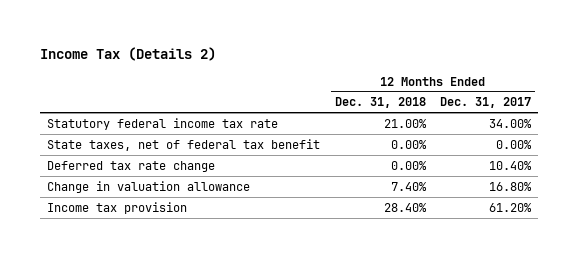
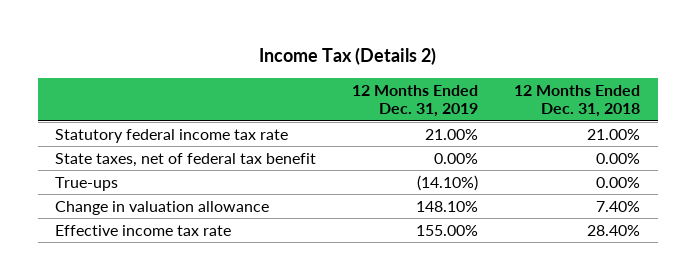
[439,97,531,109] Dec. 31, 2017 -> none
none -> [352,84,479,118] 12 Months Ended Dec. 31, 2019
[47,160,216,172] Deferred tax rate change -> [55,176,119,191] True-ups
[47,201,188,214] Income tax provision -> [55,224,232,236] Effective income tax rate

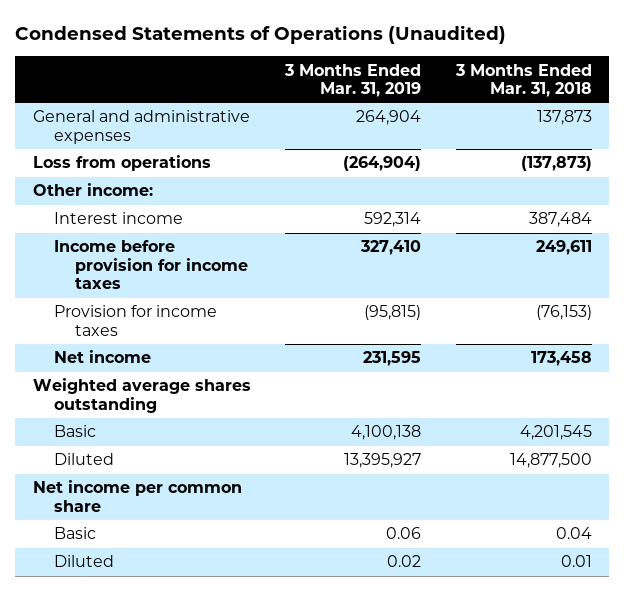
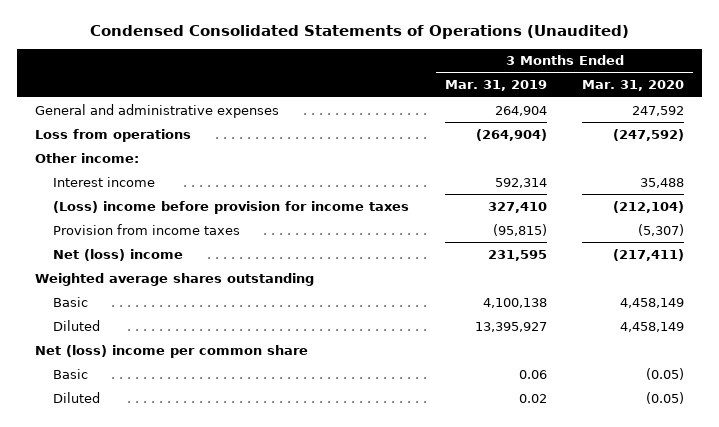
[15,25,507,45] Condensed Statements of Operations (Unaudited) -> [89,25,629,40] Condensed Consolidated Statements of Operations (Unaudited)
[454,63,592,98] 3 Months Ended Mar. 31, 2018 -> none
none -> [582,80,685,92] Mar. 31, 2020
[53,240,248,290] Income before provision for income taxes -> [52,200,409,214] (Loss) income before provision for income taxes
[53,305,217,336] Provision for income taxes -> [52,223,240,235] Provision from income taxes
[53,350,151,364] Net income -> [52,248,183,261] Net (loss) income
[32,480,242,512] Net income per common share -> [34,344,308,358] Net (loss) income per common share

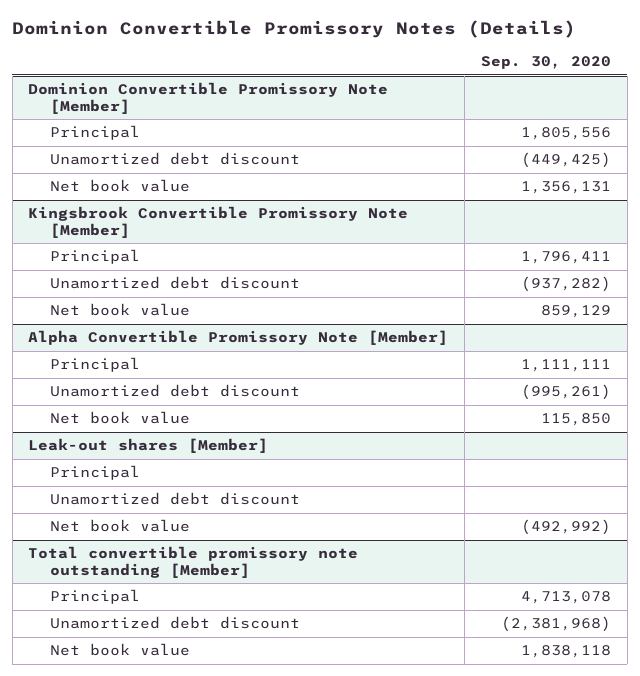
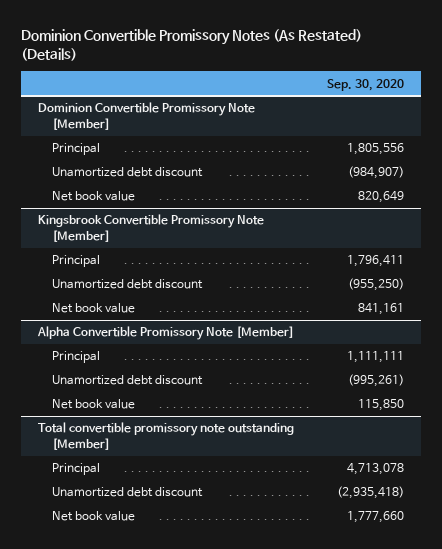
[12,20,577,39] Dominion Convertible Promissory Notes (Details) -> [21,29,363,62] Dominion Convertible Promissory Notes (As Restated) (Details)
[521,152,612,169] (449,425) -> [347,166,404,180] (984,907)
[521,181,612,195] 1,356,131 -> [357,191,404,204] 820,649
[521,276,612,293] (937,282) -> [347,278,404,292] (955,250)
[541,305,612,319] 859,129 -> [357,303,404,316] 841,161
[28,438,269,454] Leak-out shares [Member] -> none
[49,465,140,481] Principal -> none
[49,492,300,506] Unamortized debt discount -> none
[49,519,190,533] Net book value -> none
[501,616,612,633] (2,381,968) -> [336,486,404,500] (2,935,418)
[521,645,612,659] 1,838,118 -> [346,511,404,524] 1,777,660

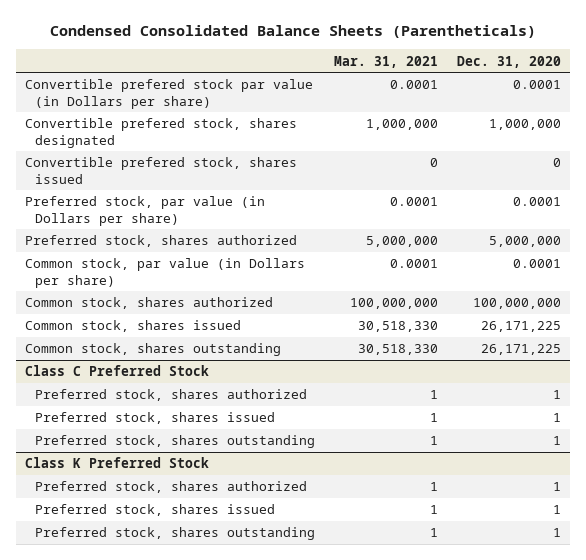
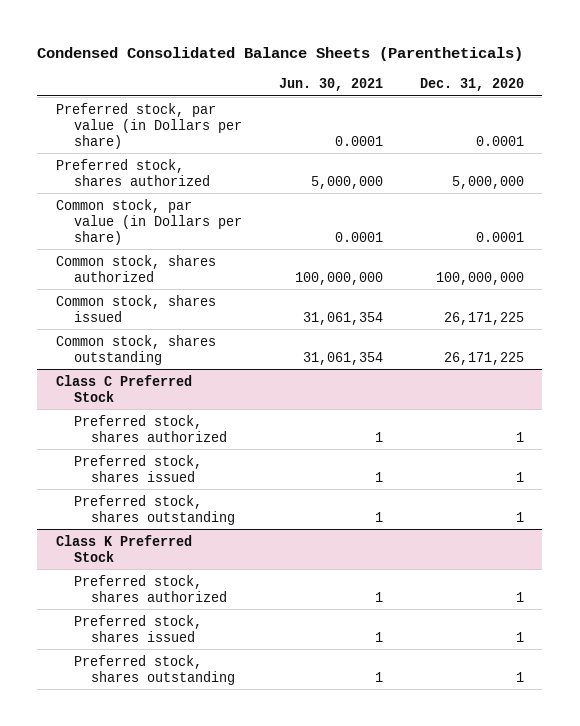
[333,55,438,68] Mar. 31, 2021 -> none
none -> [278,77,383,91] Jun. 30, 2021
[25,79,314,109] Convertible prefered stock par value (in Dollars per share) -> none
[25,118,298,148] Convertible prefered stock, shares designated -> none
[25,157,298,184] Convertible prefered stock, shares issued -> none

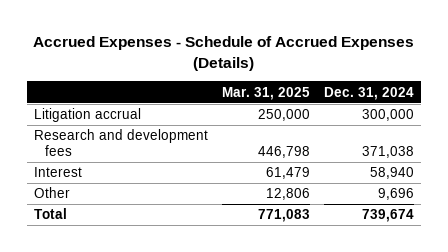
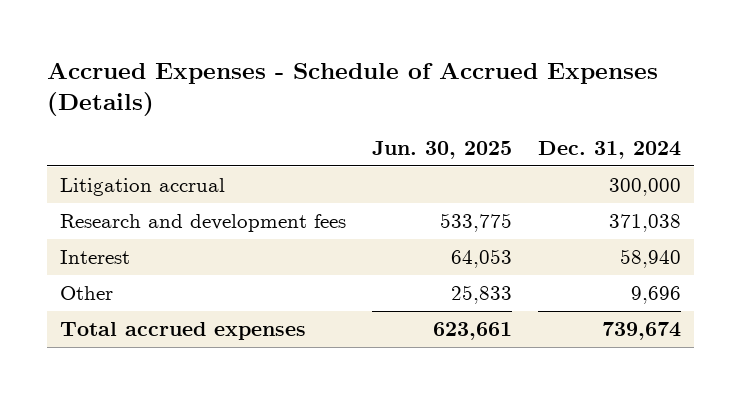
[221,86,310,100] Mar. 31, 2025 -> none
none -> [372,141,513,160] Jun. 30, 2025
[33,208,67,220] Total -> [60,321,307,340] Total accrued expenses

